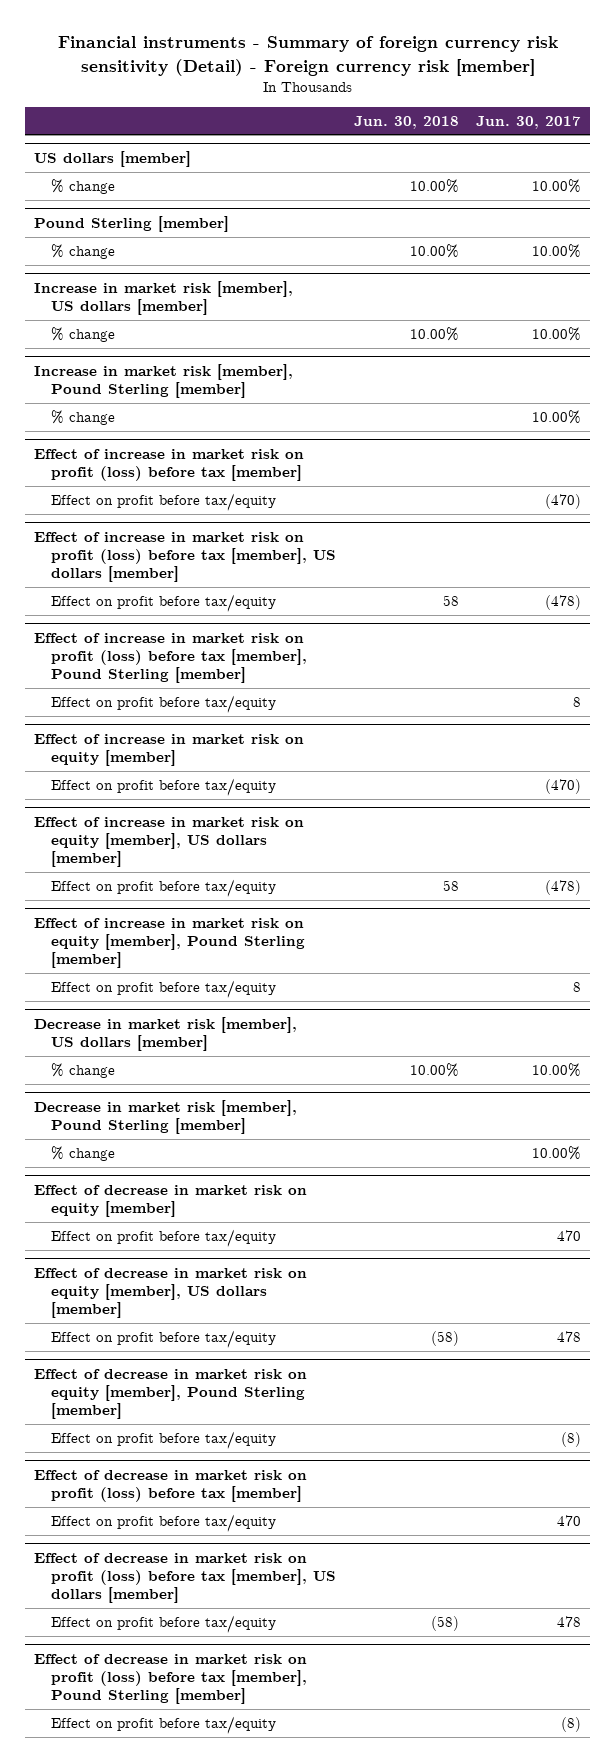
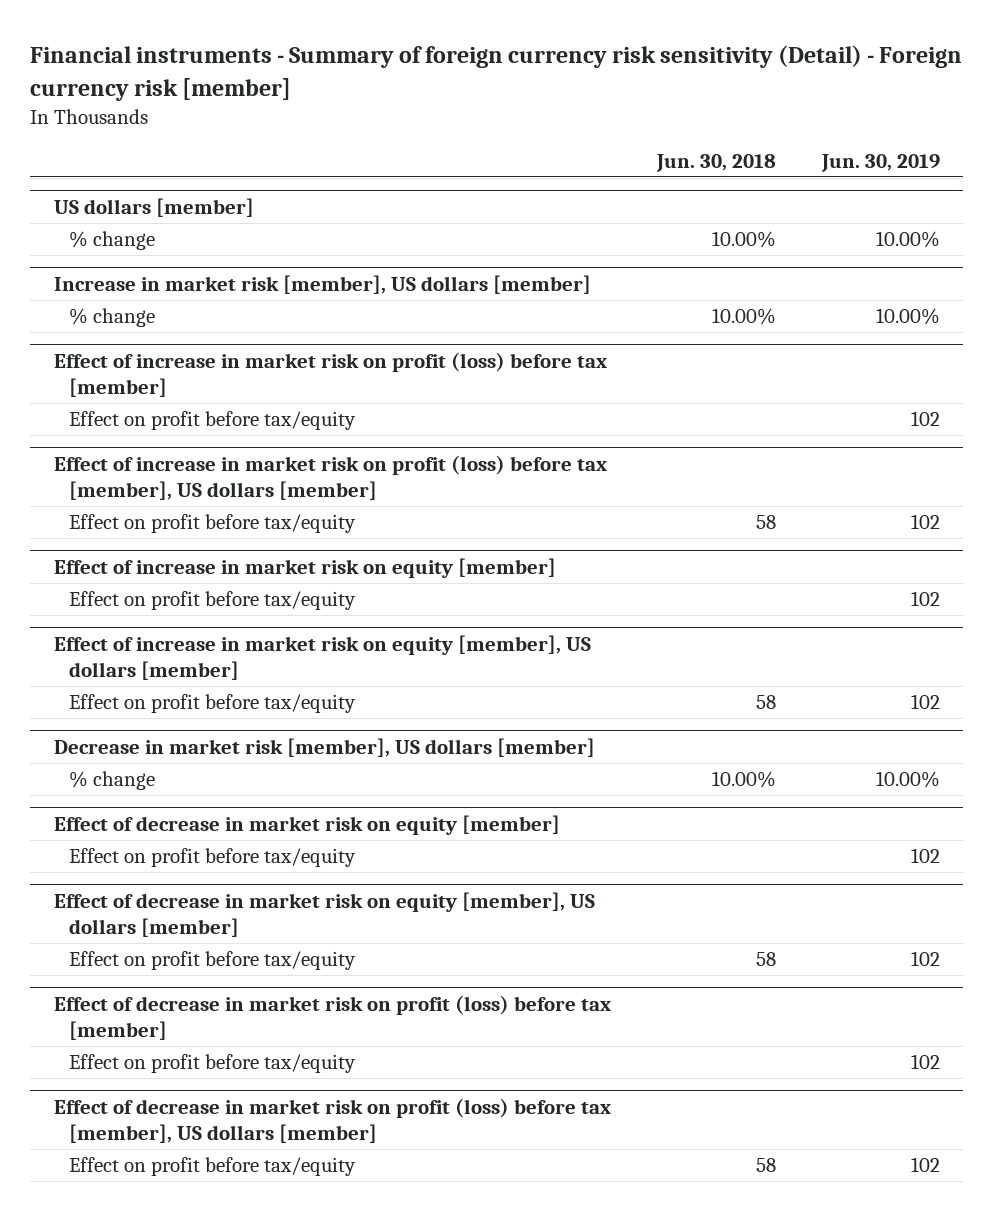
[476,115,582,129] Jun. 30, 2017 -> none
none -> [821,154,941,173] Jun. 30, 2019
[34,215,230,232] Pound Sterling [member] -> none
[50,243,115,259] % change -> none
[34,363,294,398] Increase in market risk [member], Pound Sterling [member] -> none
[50,409,115,425] % change -> none
[34,632,307,683] Effect of increase in market risk on profit (loss) before tax [member], Pound Sterling [member] -> none
[50,694,276,713] Effect on profit before tax/equity -> none
[34,917,305,968] Effect of increase in market risk on equity [member], Pound Sterling [member] -> none
[50,979,276,998] Effect on profit before tax/equity -> none
[34,1099,298,1134] Decrease in market risk [member], Pound Sterling [member] -> none
[50,1145,115,1161] % change -> none
[34,1368,308,1419] Effect of decrease in market risk on equity [member], Pound Sterling [member] -> none
[50,1430,276,1449] Effect on profit before tax/equity -> none
[430,1330,459,1346] (58) -> [755,952,776,967] 58
[34,1653,308,1704] Effect of decrease in market risk on profit (loss) before tax [member], Pound Sterling [member] -> none
[50,1715,276,1734] Effect on profit before tax/equity -> none
[430,1615,459,1631] (58) -> [755,1158,776,1173] 58

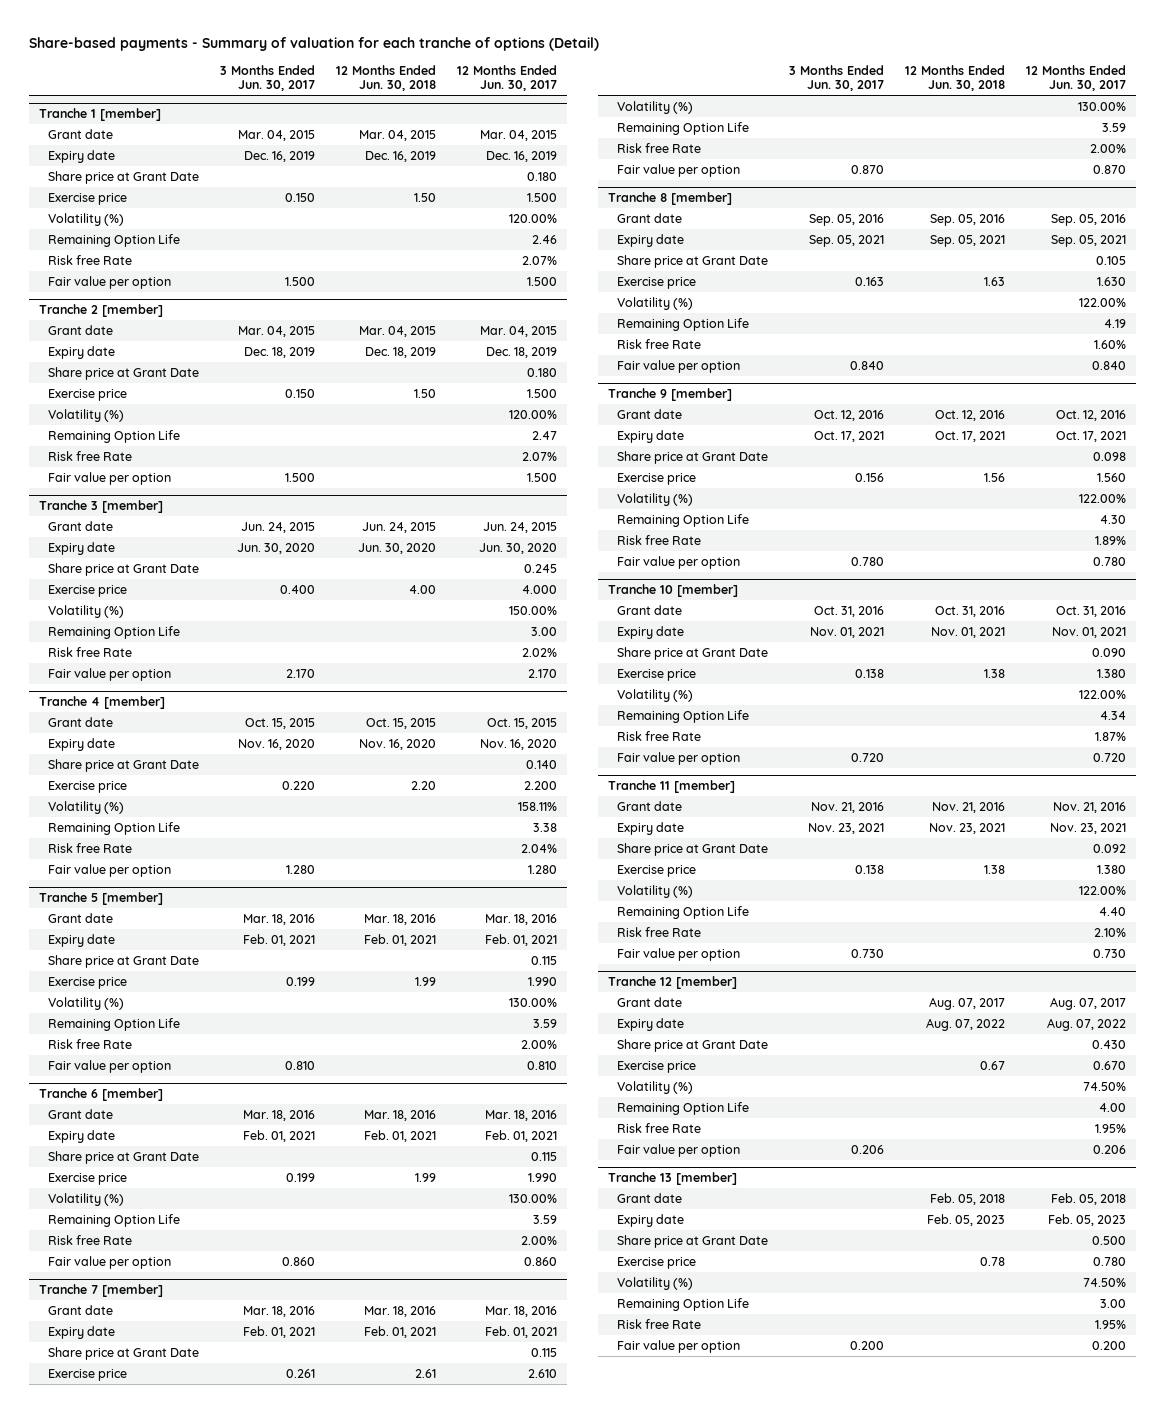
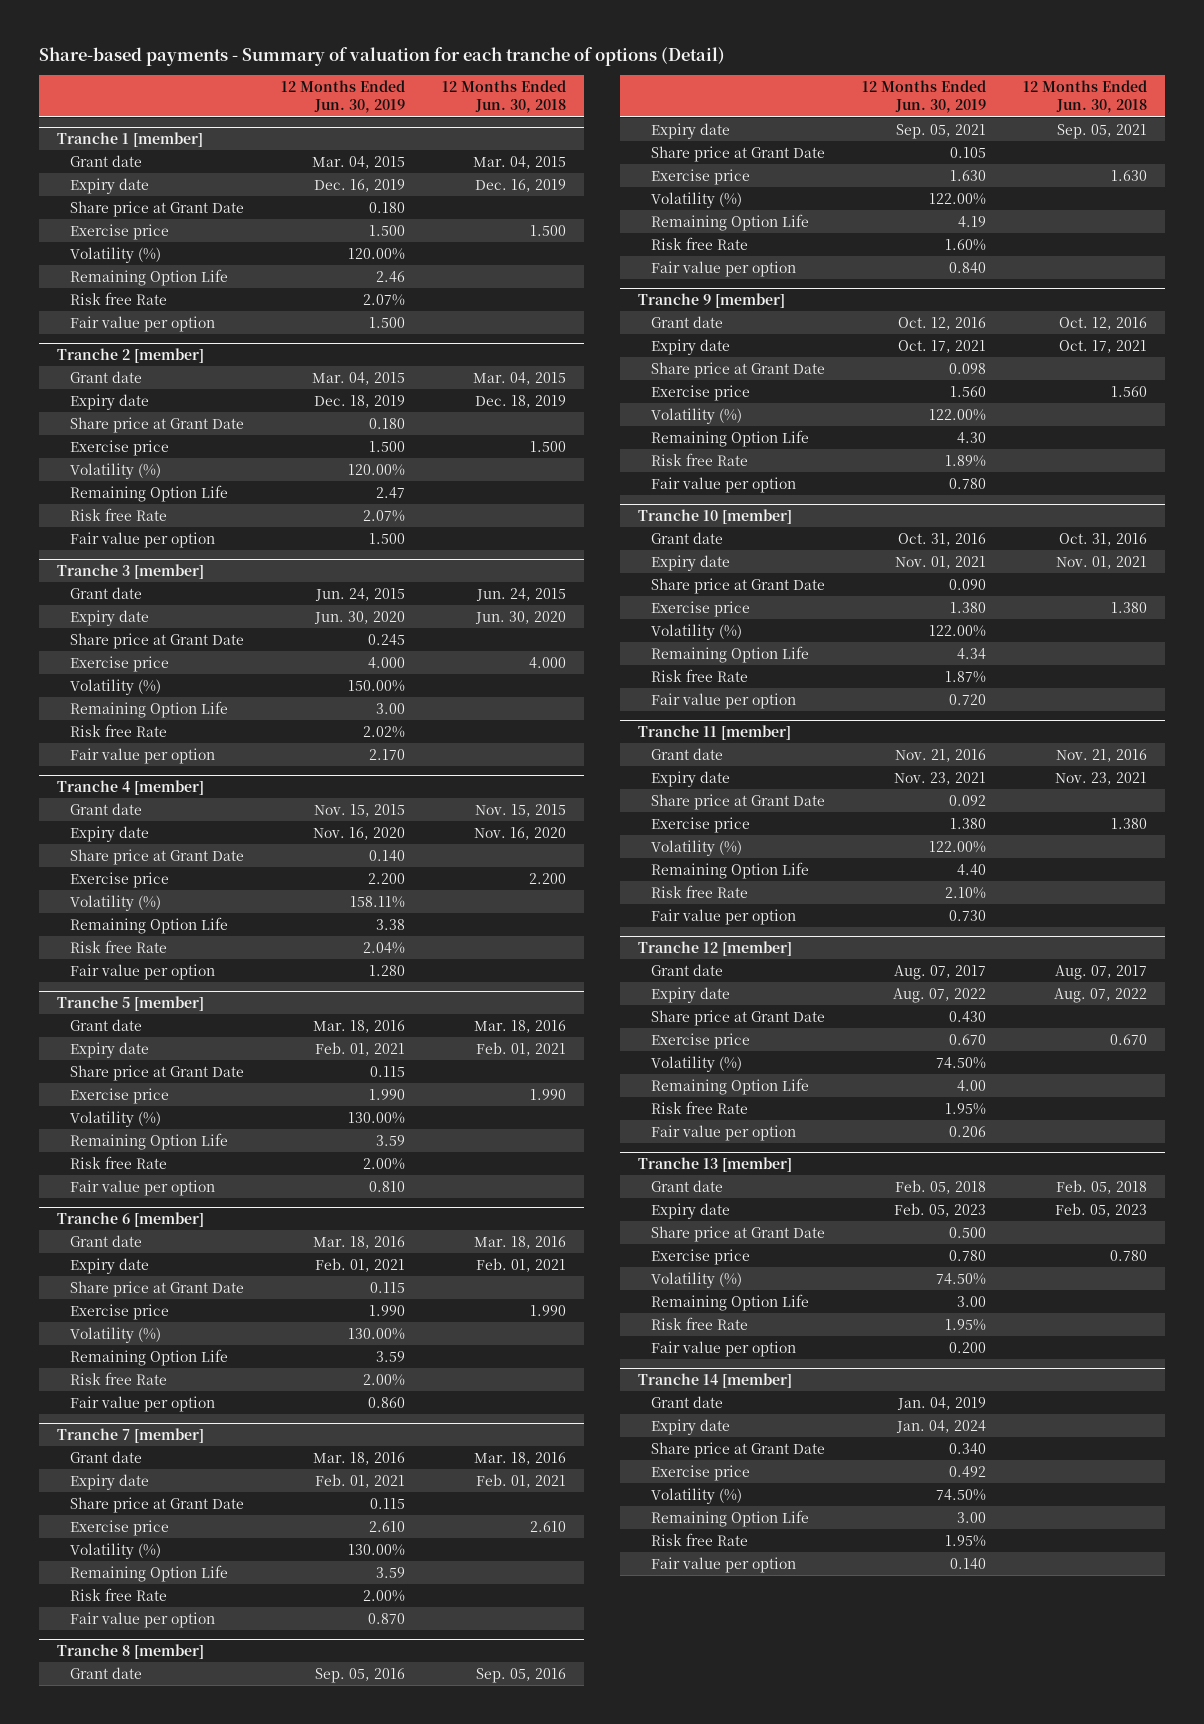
[220,64,316,92] 3 Months Ended Jun. 30, 2017 -> none
[456,64,557,92] 12 Months Ended Jun. 30, 2017 -> none
none -> [281,80,406,114] 12 Months Ended Jun. 30, 2019
[413,192,436,202] 1.50 -> [529,224,566,236] 1.500
[413,388,436,398] 1.50 -> [529,440,566,452] 1.500
[408,584,436,594] 4.00 -> [528,656,566,668] 4.000
[365,717,436,729] Oct. 15, 2015 -> [474,803,566,817] Nov. 15, 2015
[410,780,436,790] 2.20 -> [528,872,566,884] 2.200
[414,976,436,986] 1.99 -> [529,1088,566,1100] 1.990
[414,1172,436,1182] 1.99 -> [529,1304,566,1316] 1.990
[414,1368,436,1378] 2.61 -> [529,1520,566,1532] 2.610
[983,276,1005,286] 1.63 -> [1110,169,1147,181] 1.630
[983,472,1005,482] 1.56 -> [1110,385,1147,397] 1.560
[983,668,1005,678] 1.38 -> [1110,601,1147,613] 1.380
[983,864,1005,874] 1.38 -> [1110,817,1147,829] 1.380
[979,1060,1005,1070] 0.67 -> [1109,1033,1147,1045] 0.670
[979,1256,1005,1266] 0.78 -> [1109,1249,1147,1261] 0.780
none -> [638,1372,793,1388] Tranche 14 [member]
none -> [651,1395,724,1408] Grant date
none -> [651,1418,731,1435] Expiry date
none -> [651,1441,826,1458] Share price at Grant Date
none -> [651,1464,751,1481] Exercise price
none -> [651,1487,743,1504] Volatility (%)
none -> [651,1509,810,1527] Remaining Option Life
none -> [651,1532,749,1546] Risk free Rate
none -> [651,1556,797,1573] Fair value per option

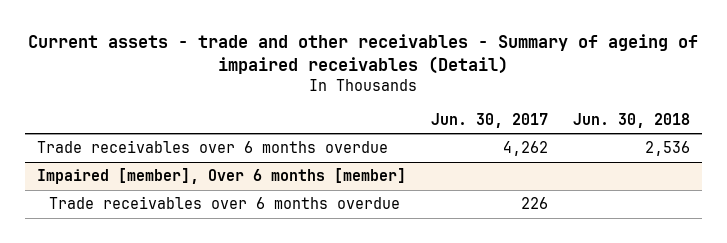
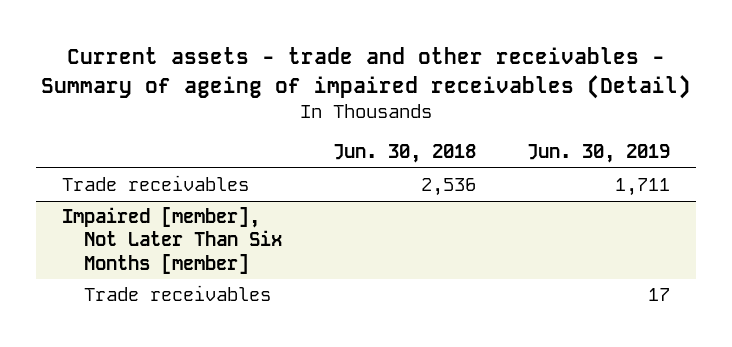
[430,113,548,129] Jun. 30, 2017 -> none
none -> [527,144,671,164] Jun. 30, 2019
[37,168,407,185] Impaired [member], Over 6 months [member] -> none
[48,196,400,210] Trade receivables over 6 months overdue -> none
[37,140,389,154] Trade receivables over 6 months overdue -> [61,175,249,192] Trade receivables
none -> [61,207,282,274] Impaired [member], Not Later Than Six Months [member]
none -> [83,285,271,302] Trade receivables

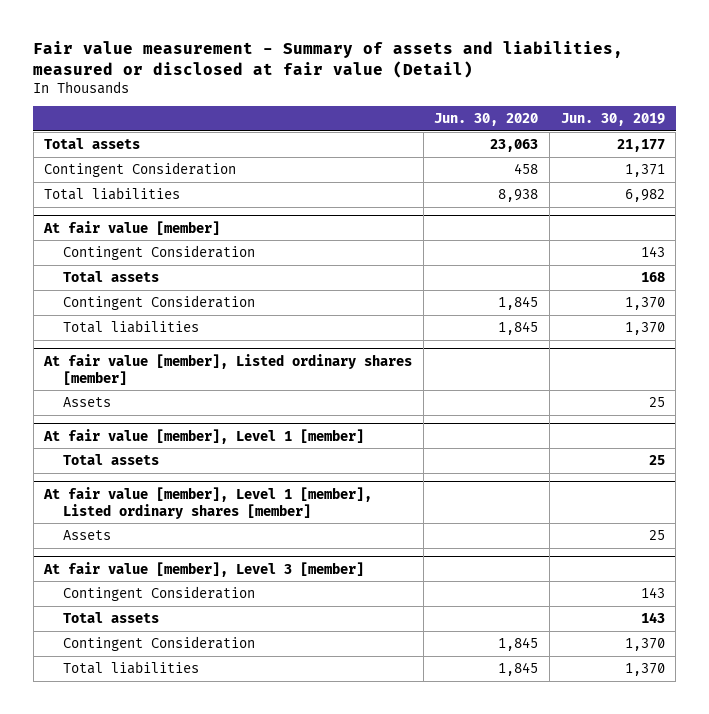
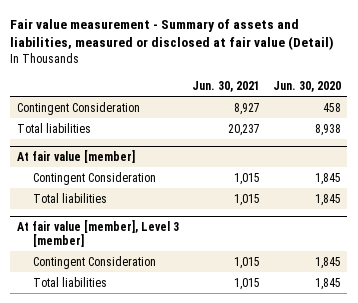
[560,113,665,127] Jun. 30, 2019 -> none
none -> [191,80,260,92] Jun. 30, 2021
[44,138,141,150] Total assets -> none
[63,245,256,261] Contingent Consideration -> none
[63,271,160,283] Total assets -> none
[43,353,413,385] At fair value [member], Listed ordinary shares [member] -> none
[63,397,112,408] Assets -> none
[43,428,365,444] At fair value [member], Level 1 [member] -> none
[63,454,160,466] Total assets -> none
[43,486,373,519] At fair value [member], Level 1 [member], Listed ordinary shares [member] -> none
[63,530,112,541] Assets -> none
[63,586,256,602] Contingent Consideration -> none
[63,612,160,624] Total assets -> none

